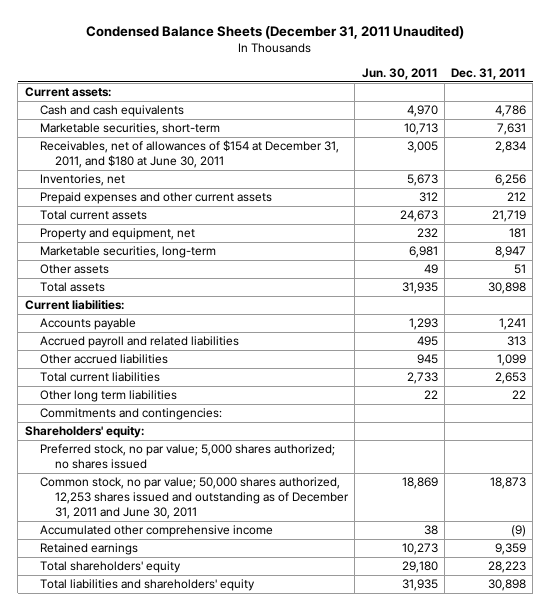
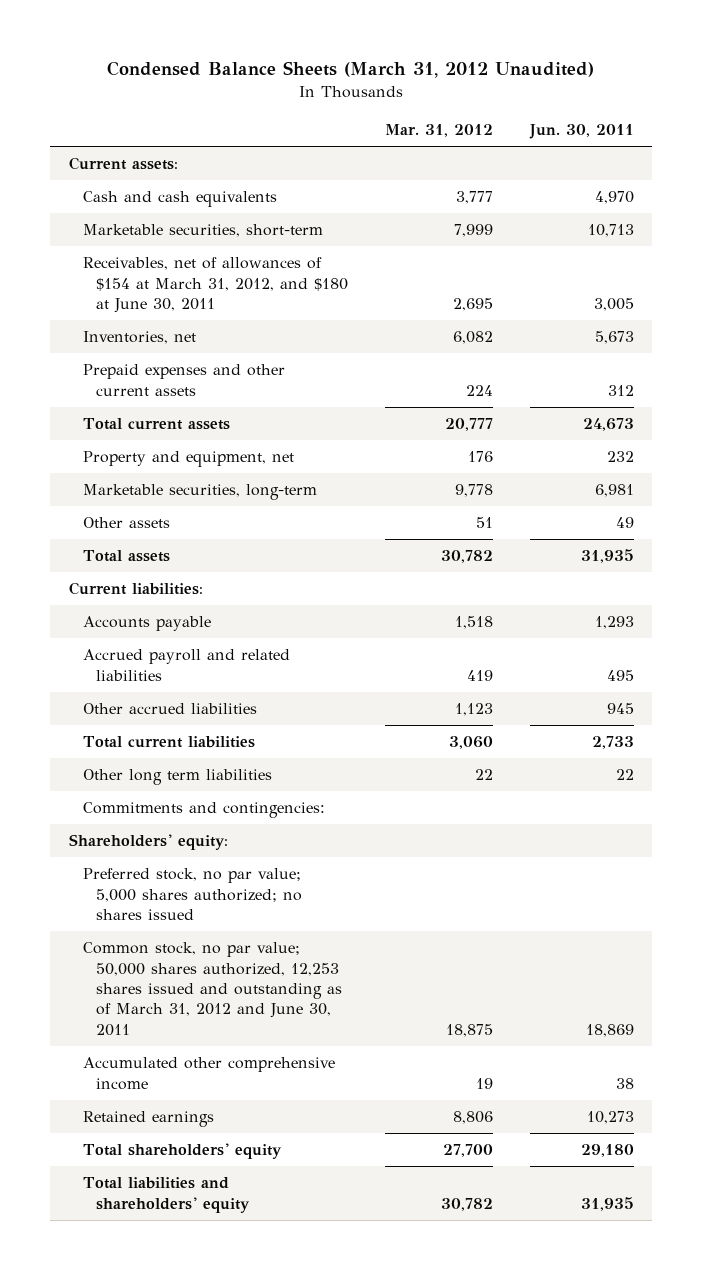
[86,25,465,40] Condensed Balance Sheets (December 31, 2011 Unaudited) -> [107,61,595,79] Condensed Balance Sheets (March 31, 2012 Unaudited)
[451,68,527,81] Dec. 31, 2011 -> none
none -> [385,124,494,138] Mar. 31, 2012
[39,140,339,168] Receivables, net of allowances of $154 at December 31, 2011, and $180 at June 30, 2011 -> [82,257,349,313] Receivables, net of allowances of $154 at March 31, 2012, and $180 at June 30, 2011
[39,477,350,519] Common stock, no par value; 50,000 shares authorized, 12,253 shares issued and outstanding as of December 31, 2011 and June 30, 2011 -> [82,942,343,1036] Common stock, no par value; 50,000 shares authorized, 12,253 shares issued and outstanding as of March 31, 2012 and June 30, 2011

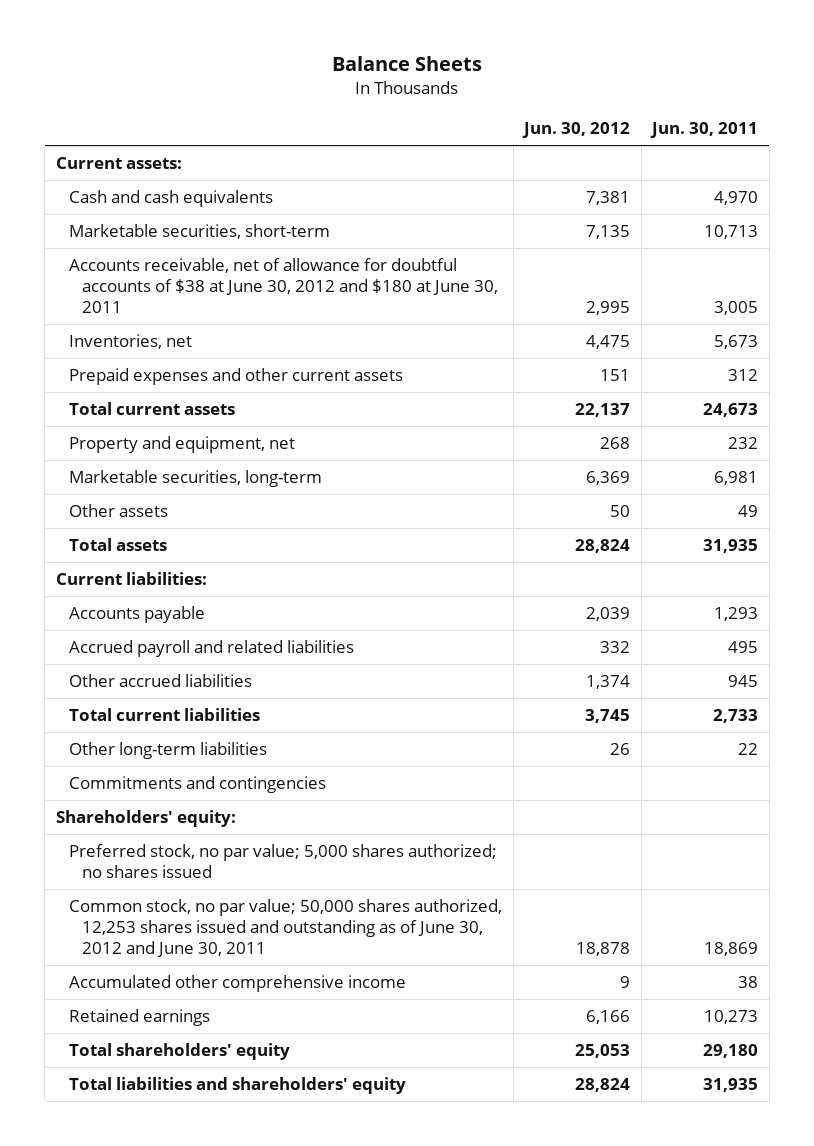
[107,61,595,79] Condensed Balance Sheets (March 31, 2012 Unaudited) -> [331,56,482,72] Balance Sheets
[385,124,494,138] Mar. 31, 2012 -> none
none -> [522,122,631,139] Jun. 30, 2012
[82,257,349,313] Receivables, net of allowances of $154 at March 31, 2012, and $180 at June 30, 2011 -> [69,257,499,313] Accounts receivable, net of allowance for doubtful accounts of $38 at June 30, 2012 and $180 at June 30, 2011
[82,769,272,786] Other long term liabilities -> [69,741,268,759] Other long-term liabilities
[82,802,325,819] Commitments and contingencies: -> [69,775,327,793] Commitments and contingencies
[82,942,343,1036] Common stock, no par value; 50,000 shares authorized, 12,253 shares issued and outstanding as of March 31, 2012 and June 30, 2011 -> [69,898,503,957] Common stock, no par value; 50,000 shares authorized, 12,253 shares issued and outstanding as of June 30, 2012 and June 30, 2011

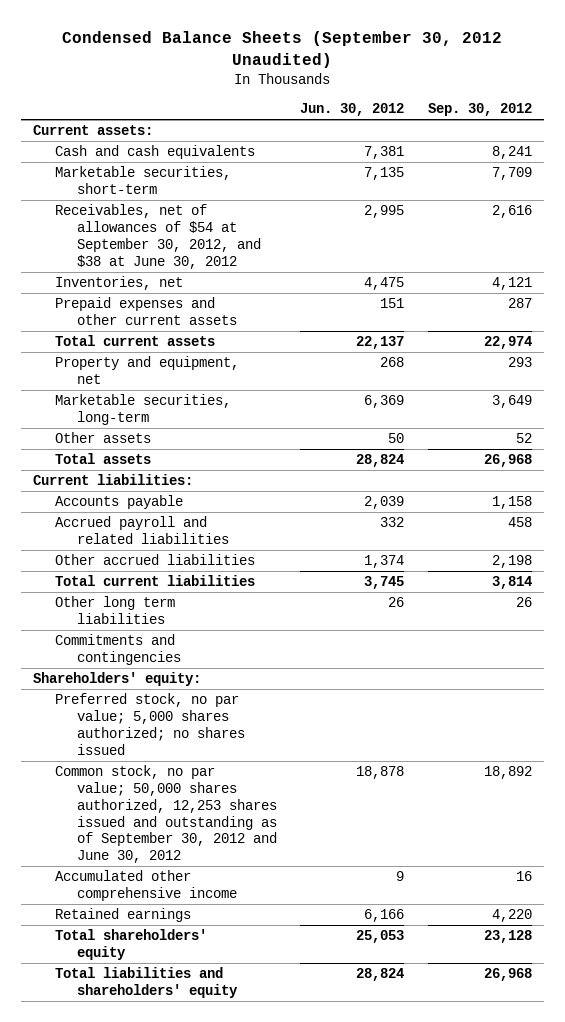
[331,56,482,72] Balance Sheets -> [62,30,503,68] Condensed Balance Sheets (September 30, 2012 Unaudited)
[650,122,759,139] Jun. 30, 2011 -> none
none -> [427,103,532,117] Sep. 30, 2012
[69,257,499,313] Accounts receivable, net of allowance for doubtful accounts of $38 at June 30, 2012 and $180 at June 30, 2011 -> [54,204,261,269] Receivables, net of allowances of $54 at September 30, 2012, and $38 at June 30, 2012
[69,741,268,759] Other long-term liabilities -> [54,596,175,625] Other long term liabilities
[69,898,503,957] Common stock, no par value; 50,000 shares authorized, 12,253 shares issued and outstanding as of June 30, 2012 and June 30, 2011 -> [54,765,277,864] Common stock, no par value; 50,000 shares authorized, 12,253 shares issued and outstanding as of September 30, 2012 and June 30, 2012

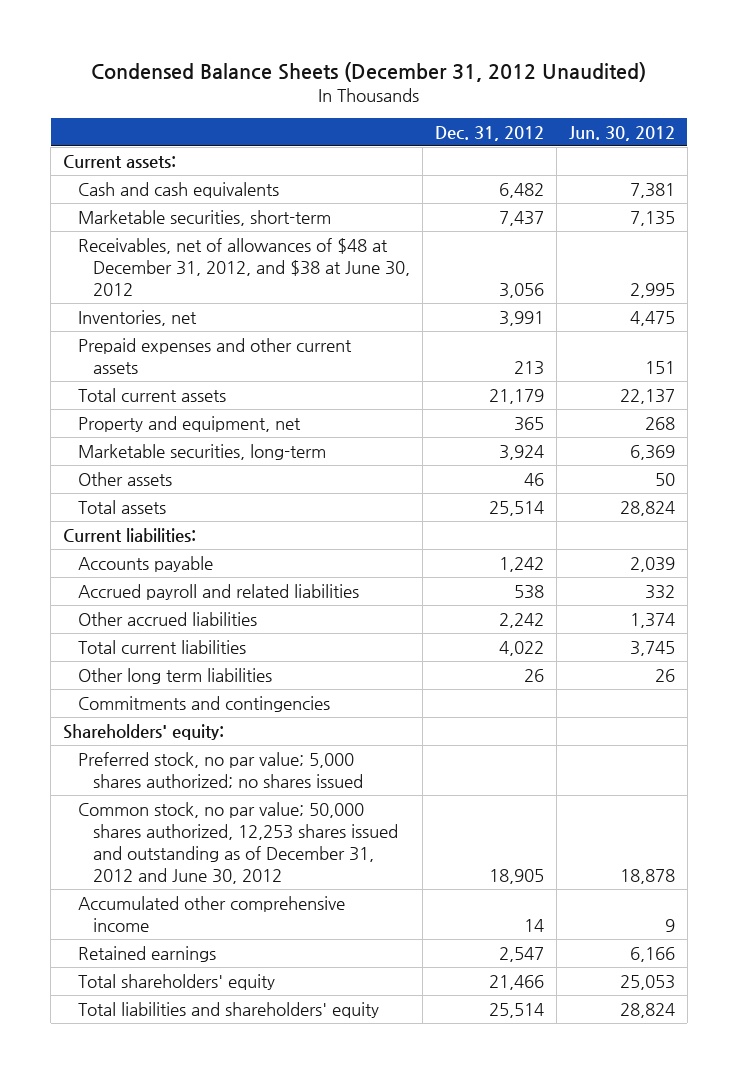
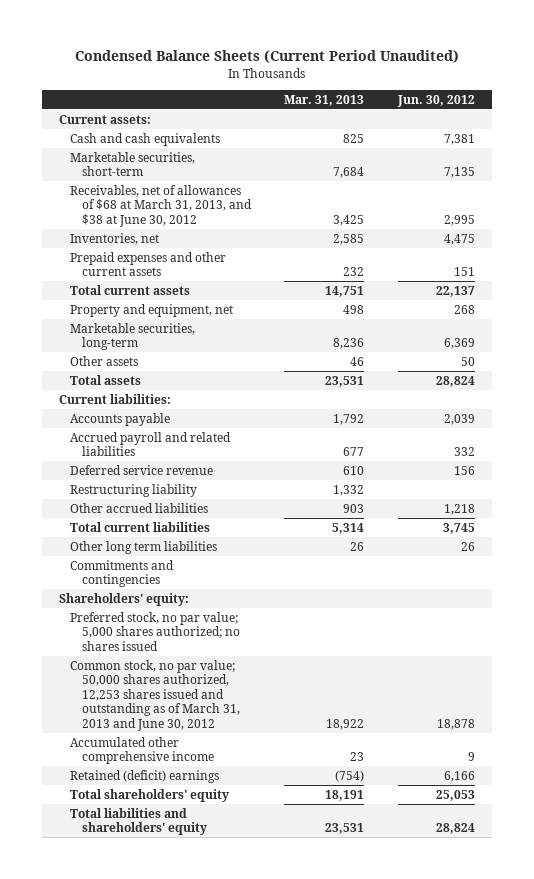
[91,61,647,82] Condensed Balance Sheets (December 31, 2012 Unaudited) -> [75,50,460,64] Condensed Balance Sheets (Current Period Unaudited)
[435,126,545,142] Dec. 31, 2012 -> none
none -> [284,94,365,106] Mar. 31, 2013
[78,237,411,297] Receivables, net of allowances of $48 at December 31, 2012, and $38 at June 30, 2012 -> [70,184,252,227] Receivables, net of allowances of $68 at March 31, 2013, and $38 at June 30, 2012
none -> [70,464,214,475] Deferred service revenue
none -> [70,483,198,497] Restructuring liability
[629,612,675,628] 1,374 -> [444,503,476,515] 1,218
[78,801,399,885] Common stock, no par value; 50,000 shares authorized, 12,253 shares issued and outstanding as of December 31, 2012 and June 30, 2012 -> [70,659,240,731] Common stock, no par value; 50,000 shares authorized, 12,253 shares issued and outstanding as of March 31, 2013 and June 30, 2012
[78,945,217,962] Retained earnings -> [70,769,220,783] Retained (deficit) earnings

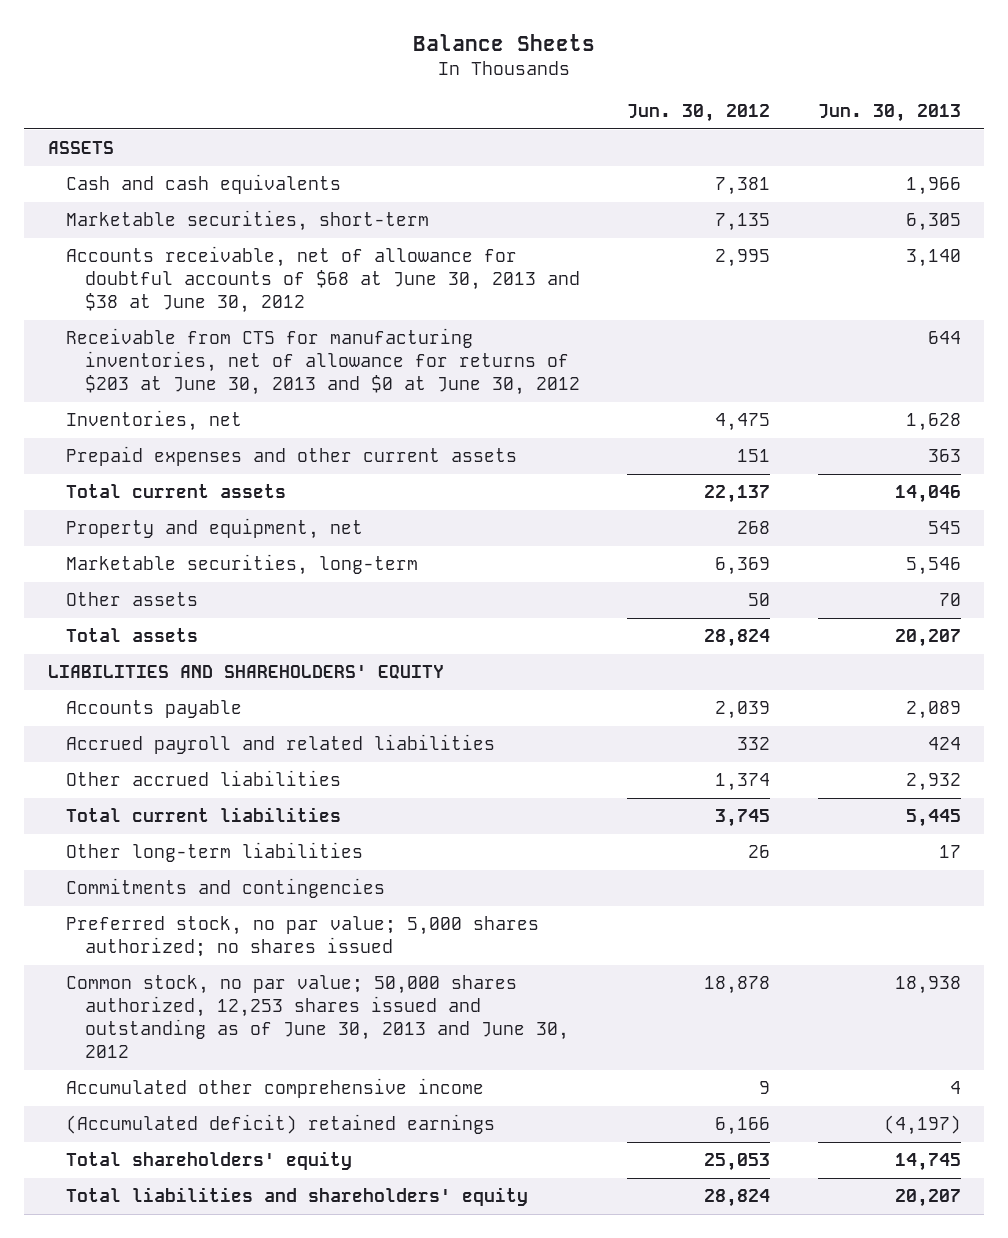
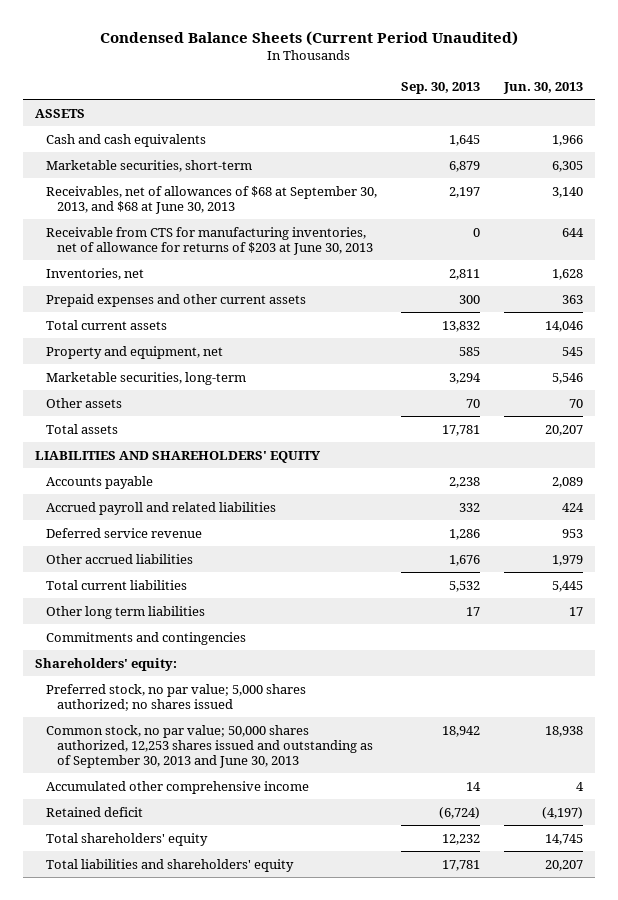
[413,34,596,52] Balance Sheets -> [100,30,519,46] Condensed Balance Sheets (Current Period Unaudited)
[627,104,771,123] Jun. 30, 2012 -> none
none -> [401,81,481,94] Sep. 30, 2013
[66,246,580,313] Accounts receivable, net of allowance for doubtful accounts of $68 at June 30, 2013 and $38 at June 30, 2012 -> [45,185,377,214] Receivables, net of allowances of $68 at September 30, 2013, and $68 at June 30, 2013
[66,328,580,395] Receivable from CTS for manufacturing inventories, net of allowance for returns of $203 at June 30, 2013 and $0 at June 30, 2012 -> [45,226,374,255] Receivable from CTS for manufacturing inventories, net of allowance for returns of $203 at June 30, 2013
none -> [45,527,202,538] Deferred service revenue
[905,773,961,792] 2,932 -> [552,554,584,566] 1,979
[66,842,364,863] Other long-term liabilities -> [45,605,205,619] Other long term liabilities
none -> [34,657,177,671] Shareholders' equity:
[66,975,569,1058] Common stock, no par value; 50,000 shares authorized, 12,253 shares issued and outstanding as of June 30, 2013 and June 30, 2012 -> [45,724,374,769] Common stock, no par value; 50,000 shares authorized, 12,253 shares issued and outstanding as of September 30, 2013 and June 30, 2013
[66,1114,496,1135] (Accumulated deficit) retained earnings -> [45,806,143,817] Retained deficit

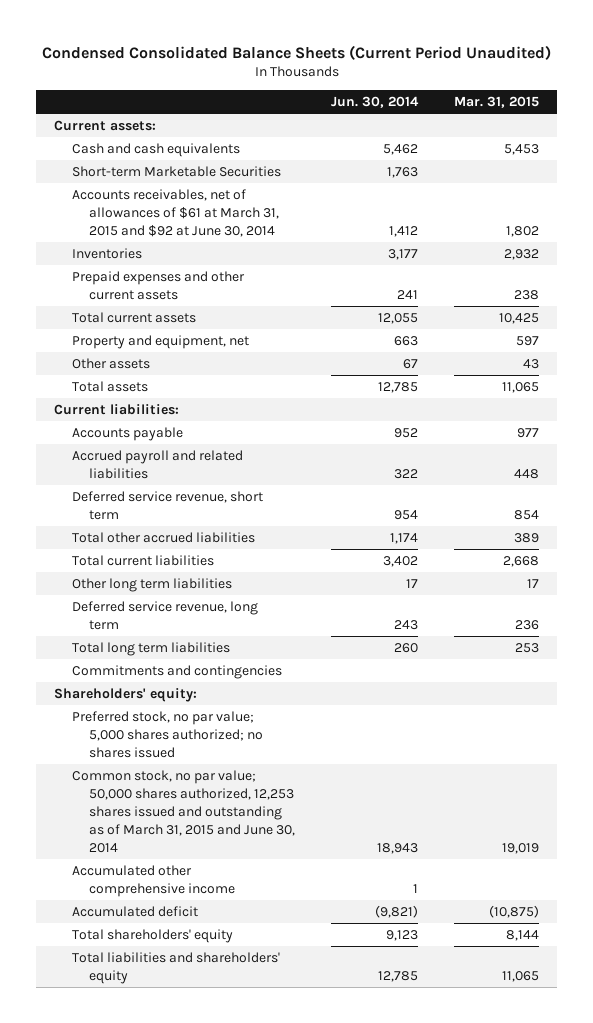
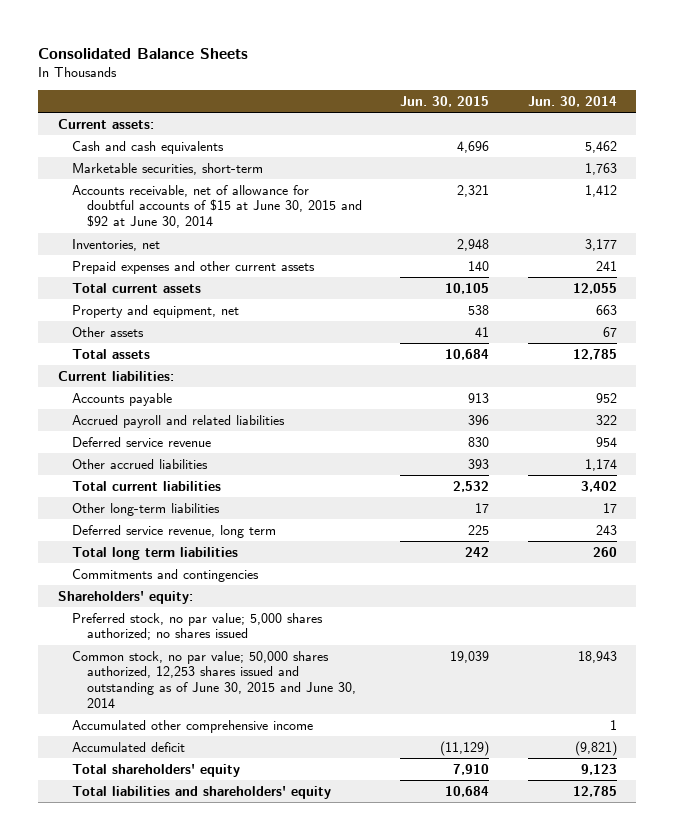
[41,44,551,60] Condensed Consolidated Balance Sheets (Current Period Unaudited) -> [38,47,249,59] Consolidated Balance Sheets
[454,96,540,109] Mar. 31, 2015 -> none
none -> [400,96,490,108] Jun. 30, 2015
[71,165,281,177] Short-term Marketable Securities -> [72,162,264,175] Marketable securities, short-term
[71,188,279,237] Accounts receivables, net of allowances of $61 at March 31, 2015 and $92 at June 30, 2014 -> [72,184,362,229] Accounts receivable, net of allowance for doubtful accounts of $15 at June 30, 2015 and $92 at June 30, 2014
[71,247,142,259] Inventories -> [72,238,161,251] Inventories, net
[71,490,263,520] Deferred service revenue, short term -> [72,436,212,447] Deferred service revenue
[71,531,255,543] Total other accrued liabilities -> [72,458,209,469] Other accrued liabilities
[71,577,232,592] Other long term liabilities -> [72,502,221,516] Other long-term liabilities
[71,769,295,853] Common stock, no par value; 50,000 shares authorized, 12,253 shares issued and outstanding as of March 31, 2015 and June 30, 2014 -> [72,650,356,709] Common stock, no par value; 50,000 shares authorized, 12,253 shares issued and outstanding as of June 30, 2015 and June 30, 2014

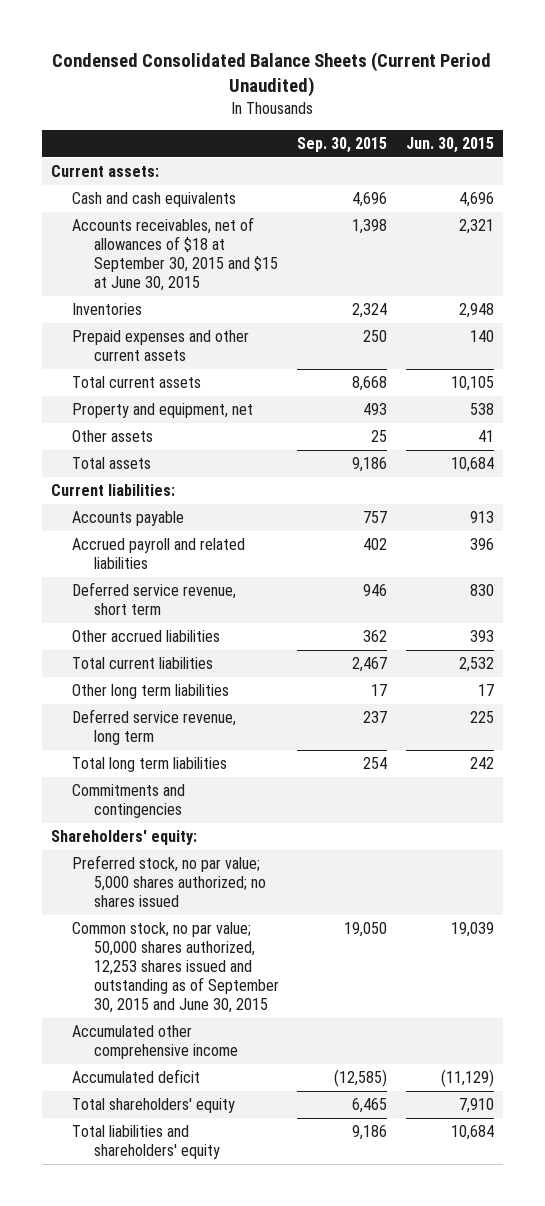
[38,47,249,59] Consolidated Balance Sheets -> [52,51,492,97] Condensed Consolidated Balance Sheets (Current Period Unaudited)
[528,96,618,108] Jun. 30, 2014 -> none
none -> [297,137,388,154] Sep. 30, 2015
[72,162,264,175] Marketable securities, short-term -> none
[72,184,362,229] Accounts receivable, net of allowance for doubtful accounts of $15 at June 30, 2015 and $92 at June 30, 2014 -> [72,217,278,292] Accounts receivables, net of allowances of $18 at September 30, 2015 and $15 at June 30, 2015
[72,238,161,251] Inventories, net -> [72,303,143,316] Inventories
[72,436,212,447] Deferred service revenue -> [72,582,237,616] Deferred service revenue, short term
[72,502,221,516] Other long-term liabilities -> [72,684,230,700] Other long term liabilities
[72,650,356,709] Common stock, no par value; 50,000 shares authorized, 12,253 shares issued and outstanding as of June 30, 2015 and June 30, 2014 -> [72,922,279,1014] Common stock, no par value; 50,000 shares authorized, 12,253 shares issued and outstanding as of September 30, 2015 and June 30, 2015

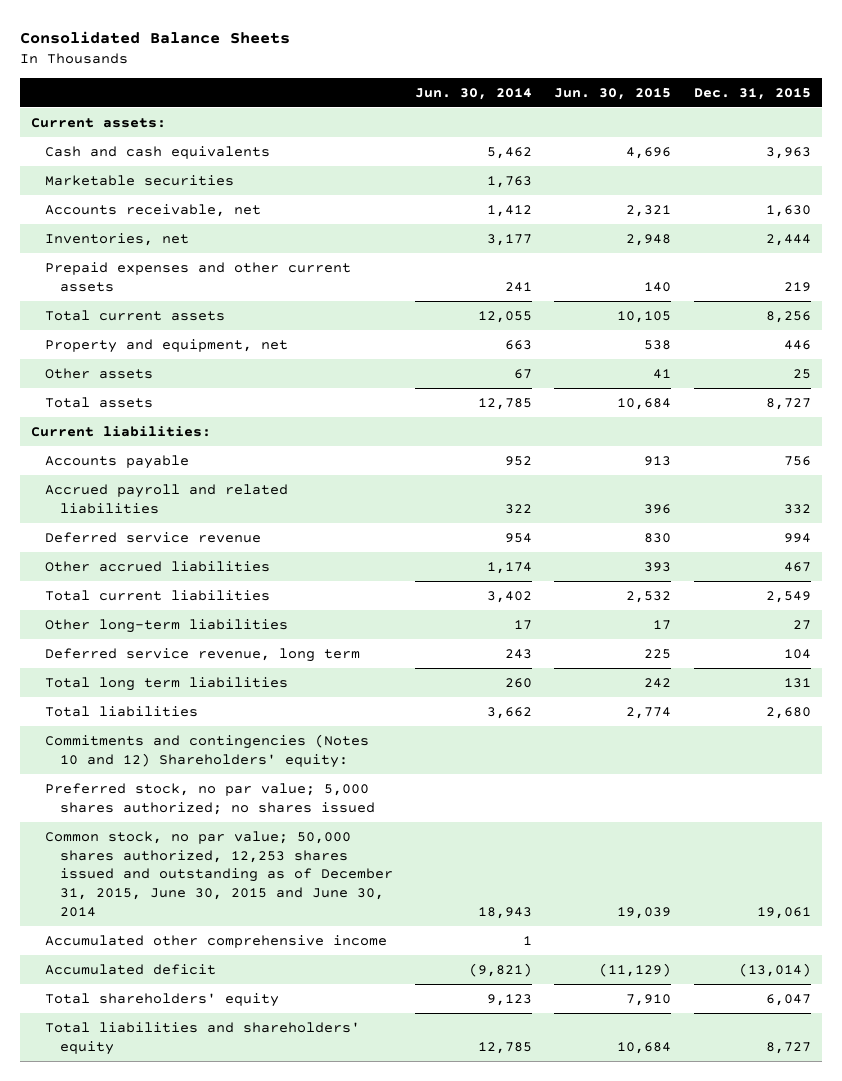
[52,51,492,97] Condensed Consolidated Balance Sheets (Current Period Unaudited) -> [19,30,290,44] Consolidated Balance Sheets
[297,137,388,154] Sep. 30, 2015 -> none
none -> [415,87,533,100] Jun. 30, 2014
none -> [693,87,811,100] Dec. 31, 2015
none -> [45,174,235,186] Marketable securities
[72,217,278,292] Accounts receivables, net of allowances of $18 at September 30, 2015 and $15 at June 30, 2015 -> [45,203,262,217] Accounts receivable, net
[72,303,143,316] Inventories -> [45,232,190,246] Inventories, net
[72,582,237,616] Deferred service revenue, short term -> [45,531,262,543] Deferred service revenue
[72,684,230,700] Other long term liabilities -> [45,618,289,633] Other long-term liabilities
[51,830,198,846] Shareholders' equity: -> none
none -> [45,705,199,717] Total liabilities
[72,784,186,819] Commitments and contingencies -> [45,733,370,768] Commitments and contingencies (Notes 10 and 12) Shareholders' equity:
[72,922,279,1014] Common stock, no par value; 50,000 shares authorized, 12,253 shares issued and outstanding as of September 30, 2015 and June 30, 2015 -> [45,830,393,917] Common stock, no par value; 50,000 shares authorized, 12,253 shares issued and outstanding as of December 31, 2015, June 30, 2015 and June 30, 2014

